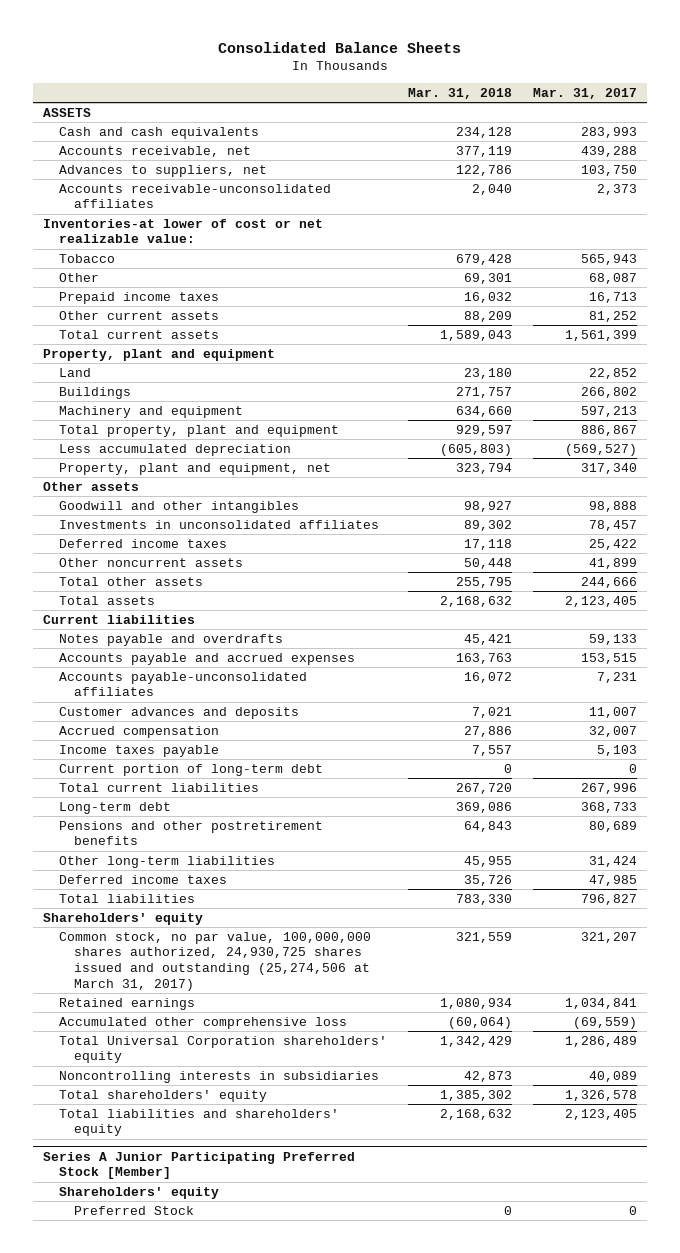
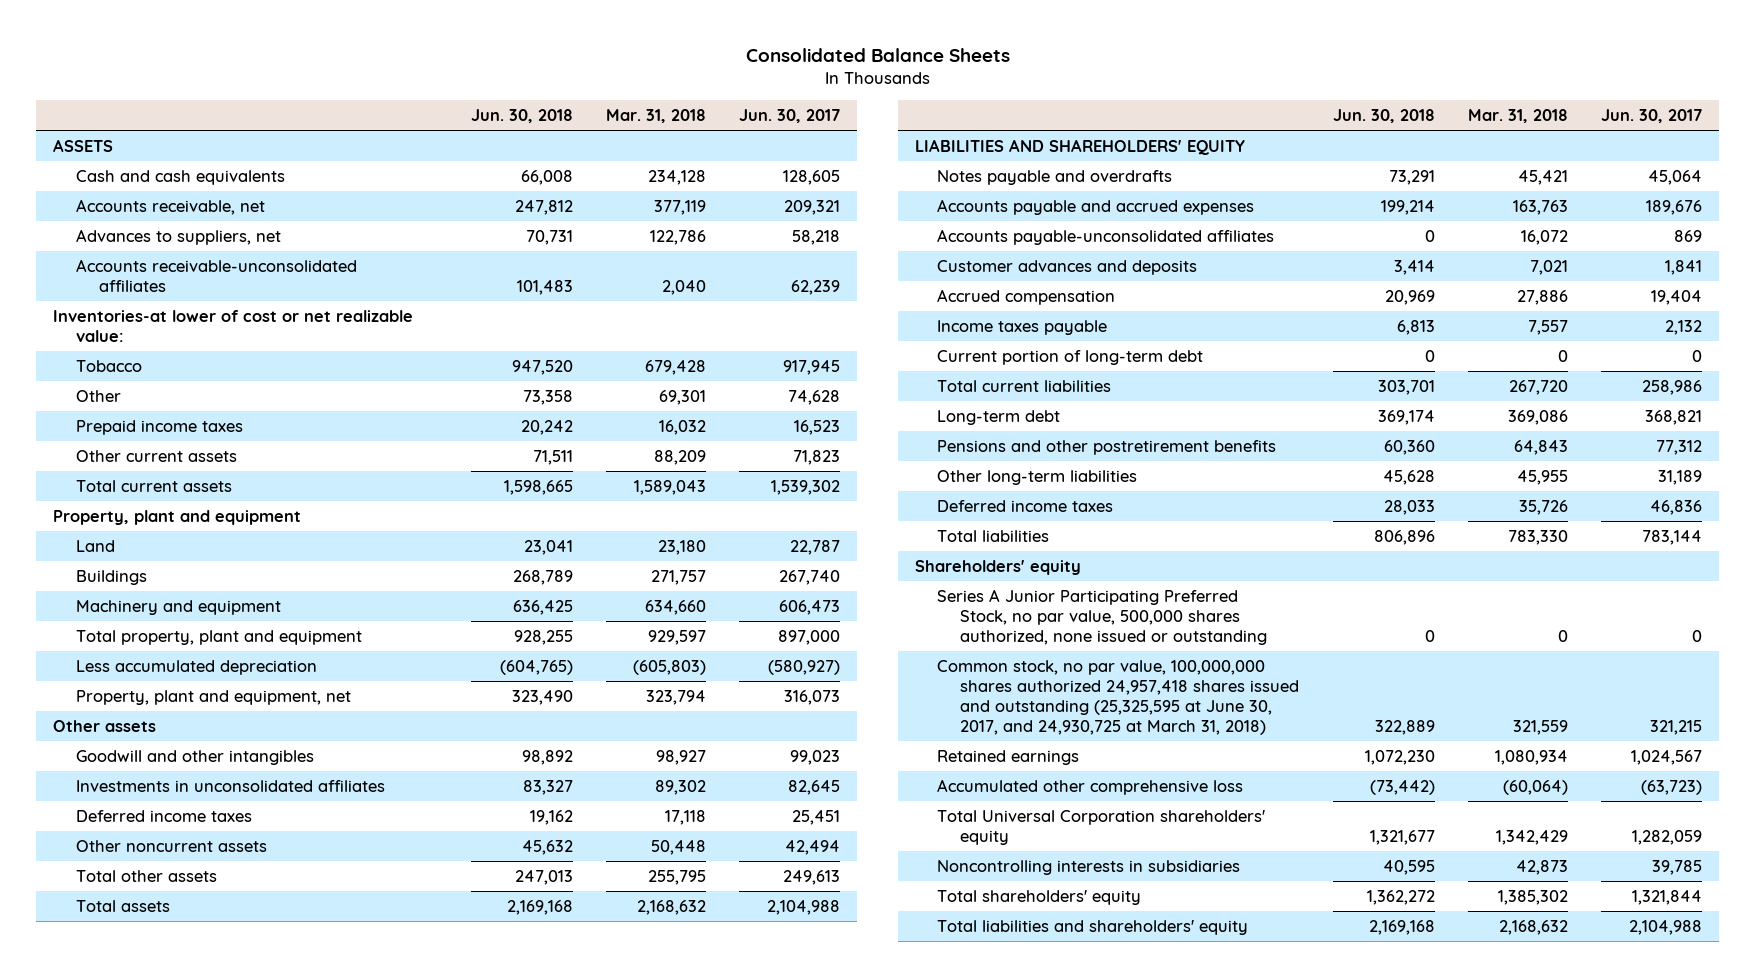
[532,87,637,99] Mar. 31, 2017 -> none
none -> [471,108,574,123] Jun. 30, 2018
none -> [739,108,841,123] Jun. 30, 2017
[43,614,196,624] Current liabilities -> none
none -> [914,139,1245,156] LIABILITIES AND SHAREHOLDERS' EQUITY
none -> [937,589,1268,646] Series A Junior Participating Preferred Stock, no par value, 500,000 shares authorized, none issued or outstanding
[58,931,371,991] Common stock, no par value, 100,000,000 shares authorized, 24,930,725 shares issued and outstanding (25,274,506 at March 31, 2017) -> [937,660,1300,736] Common stock, no par value, 100,000,000 shares authorized 24,957,418 shares issued and outstanding (25,325,595 at June 30, 2017, and 24,930,725 at March 31, 2018)
[43,1151,356,1180] Series A Junior Participating Preferred Stock [Member] -> none
[58,1186,219,1199] Shareholders' equity -> none
[74,1205,195,1215] Preferred Stock -> none

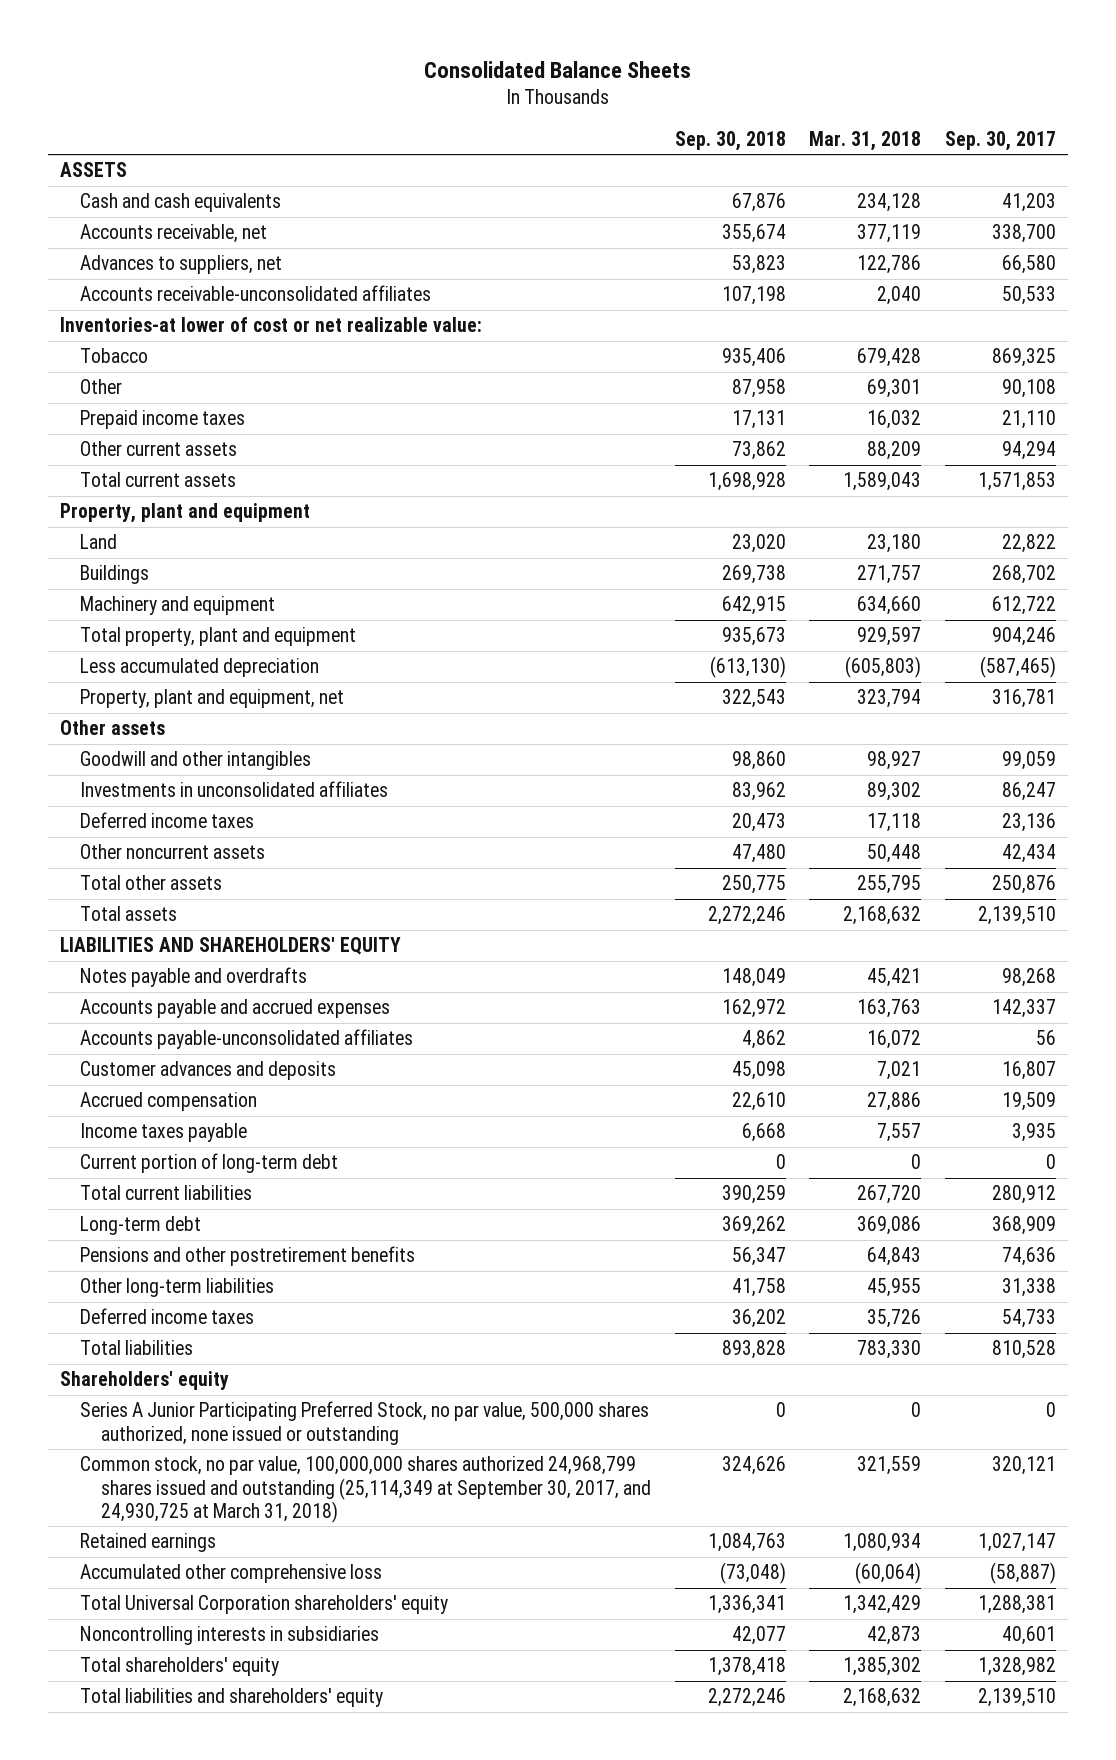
[471,108,574,123] Jun. 30, 2018 -> none
[739,108,841,123] Jun. 30, 2017 -> none
none -> [674,130,786,151] Sep. 30, 2018
none -> [944,130,1056,151] Sep. 30, 2017
[937,660,1300,736] Common stock, no par value, 100,000,000 shares authorized 24,957,418 shares issued and outstanding (25,325,595 at June 30, 2017, and 24,930,725 at March 31, 2018) -> [80,1456,652,1523] Common stock, no par value, 100,000,000 shares authorized 24,968,799 shares issued and outstanding (25,114,349 at September 30, 2017, and 24,930,725 at March 31, 2018)

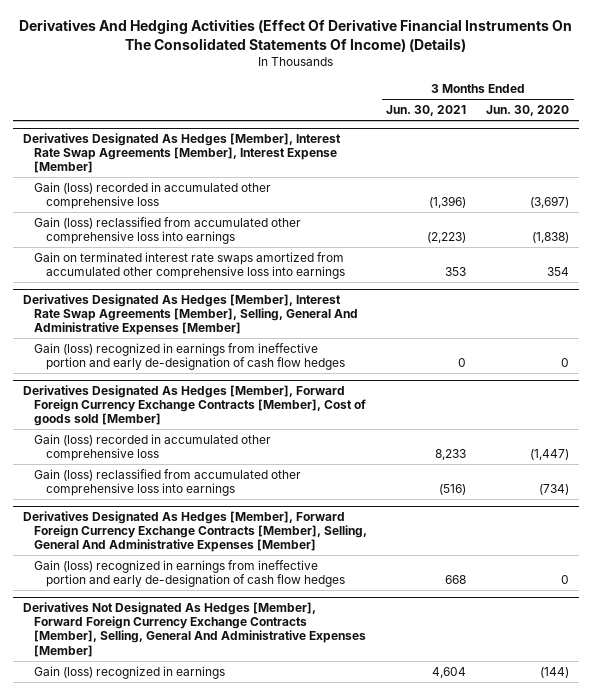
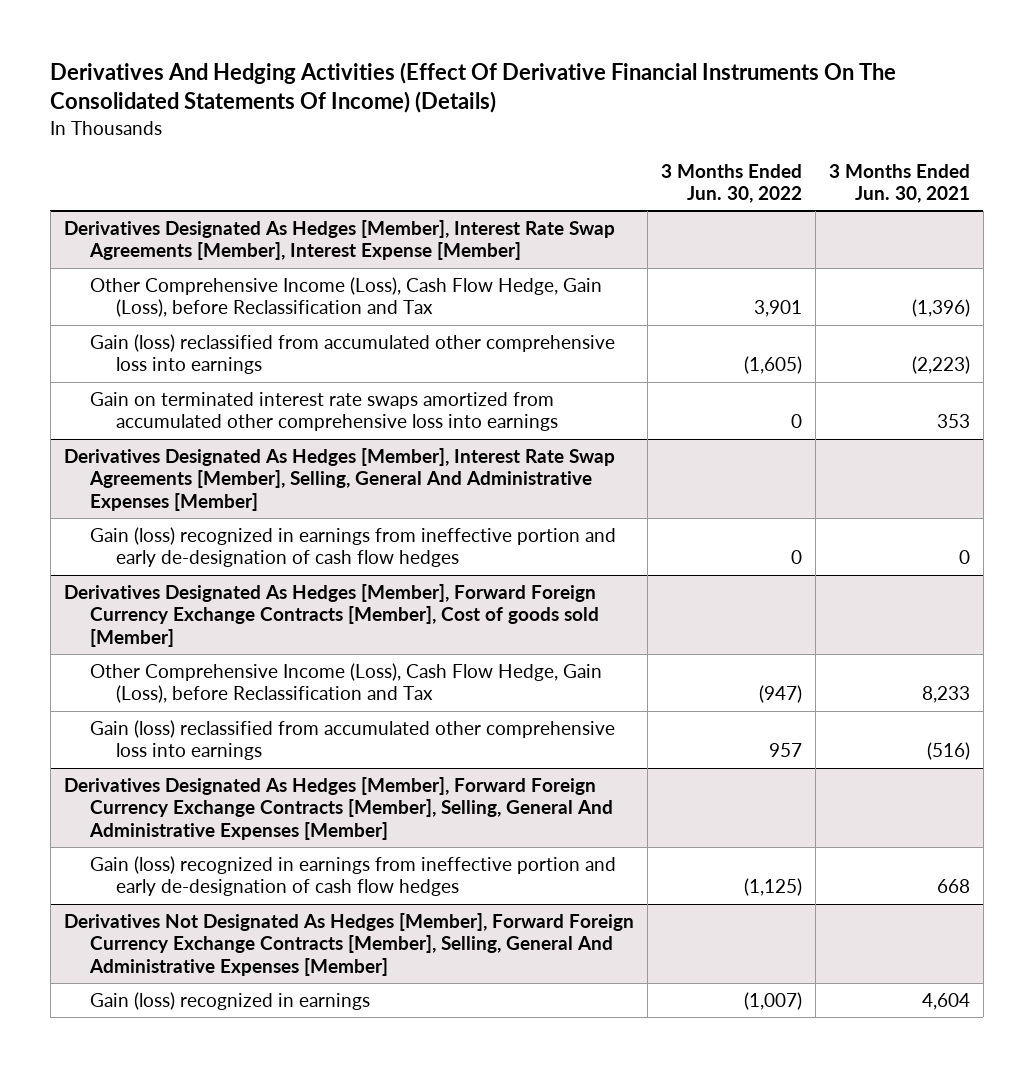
[485,105,569,117] Jun. 30, 2020 -> none
none -> [660,163,802,204] 3 Months Ended Jun. 30, 2022
[34,181,272,209] Gain (loss) recorded in accumulated other comprehensive loss -> [89,276,602,318] Other Comprehensive Income (Loss), Cash Flow Hedge, Gain (Loss), before Reclassification and Tax
[34,433,272,461] Gain (loss) recorded in accumulated other comprehensive loss -> [89,662,602,704] Other Comprehensive Income (Loss), Cash Flow Hedge, Gain (Loss), before Reclassification and Tax

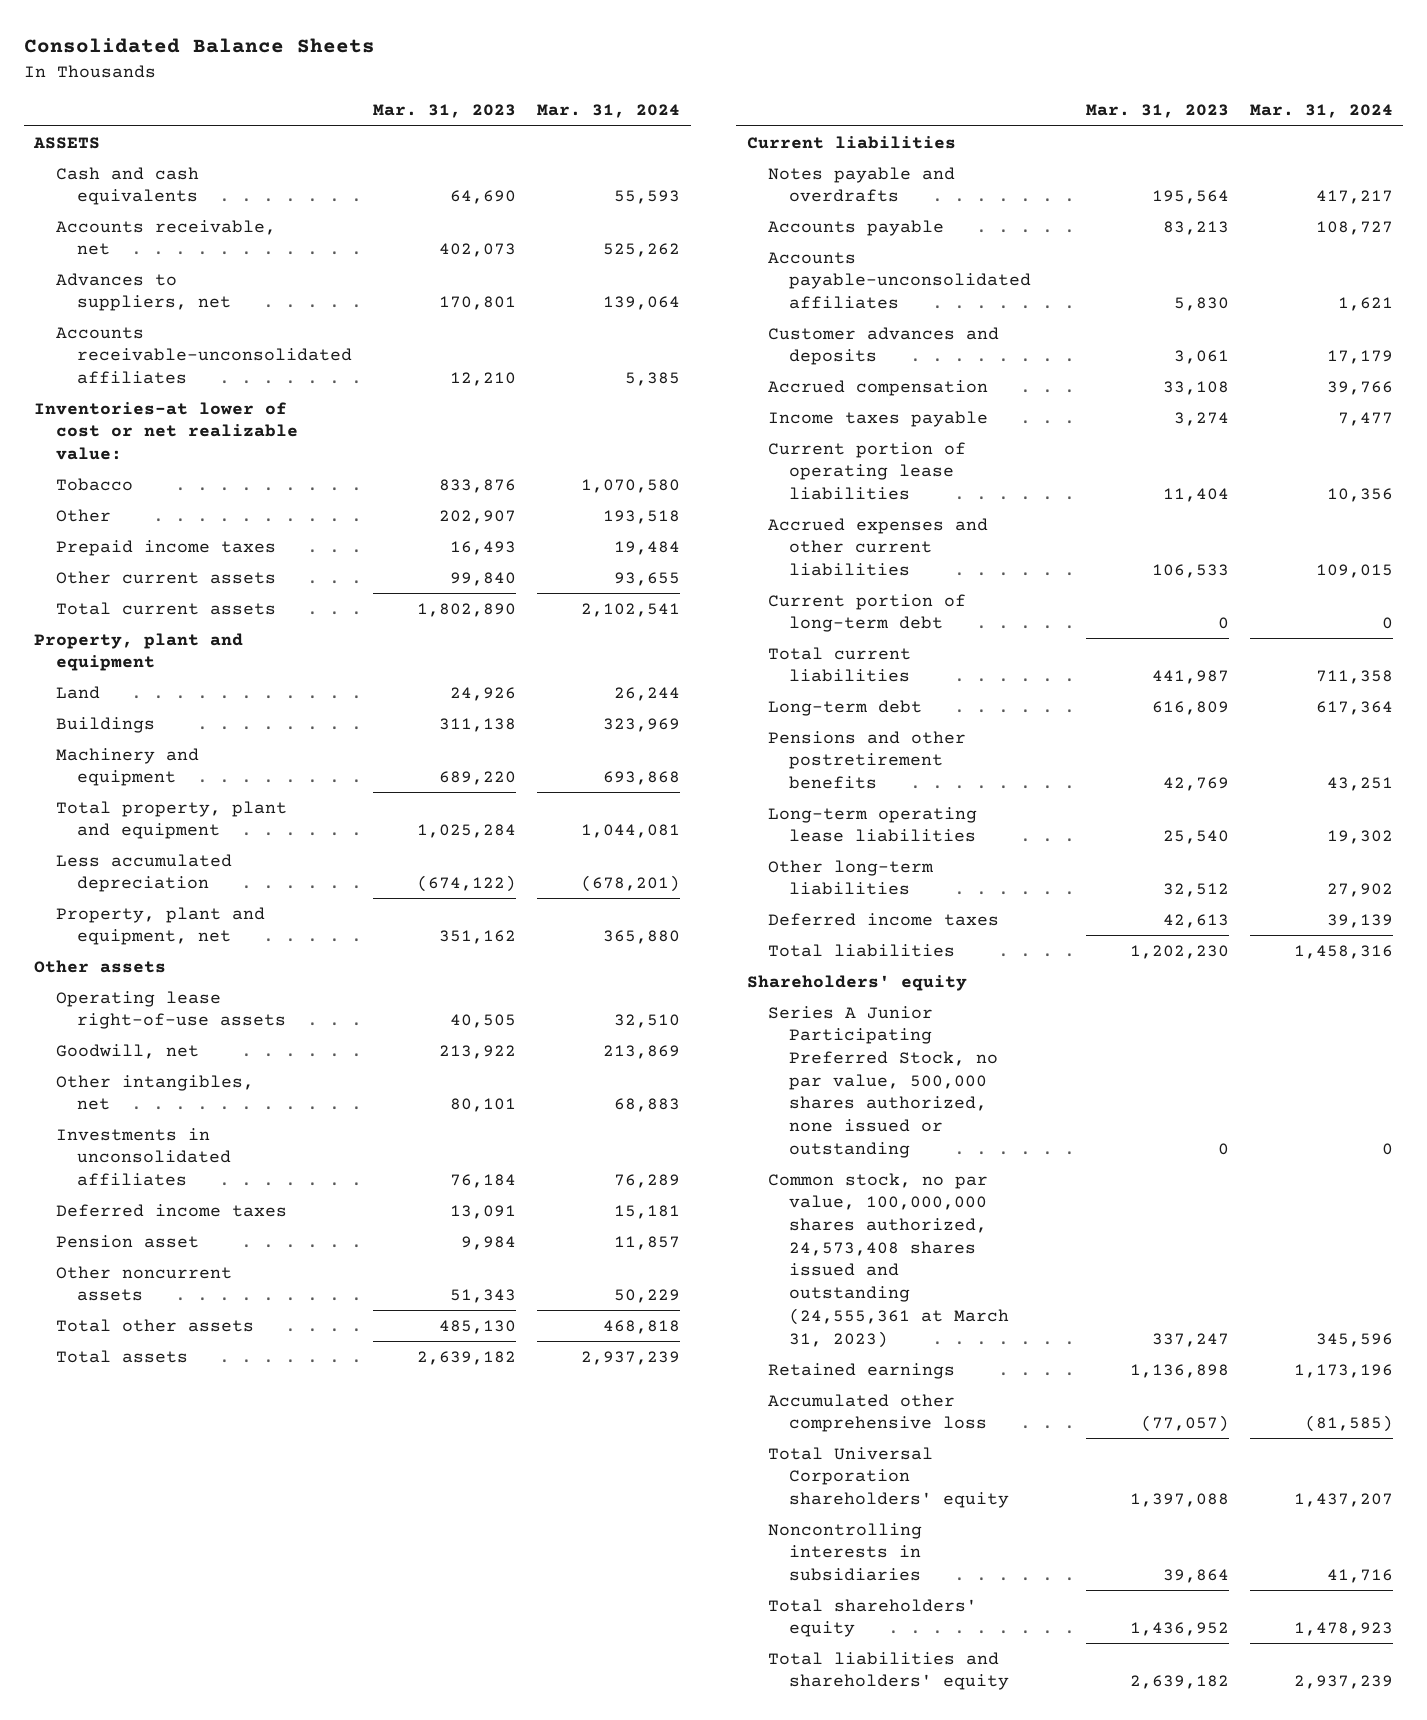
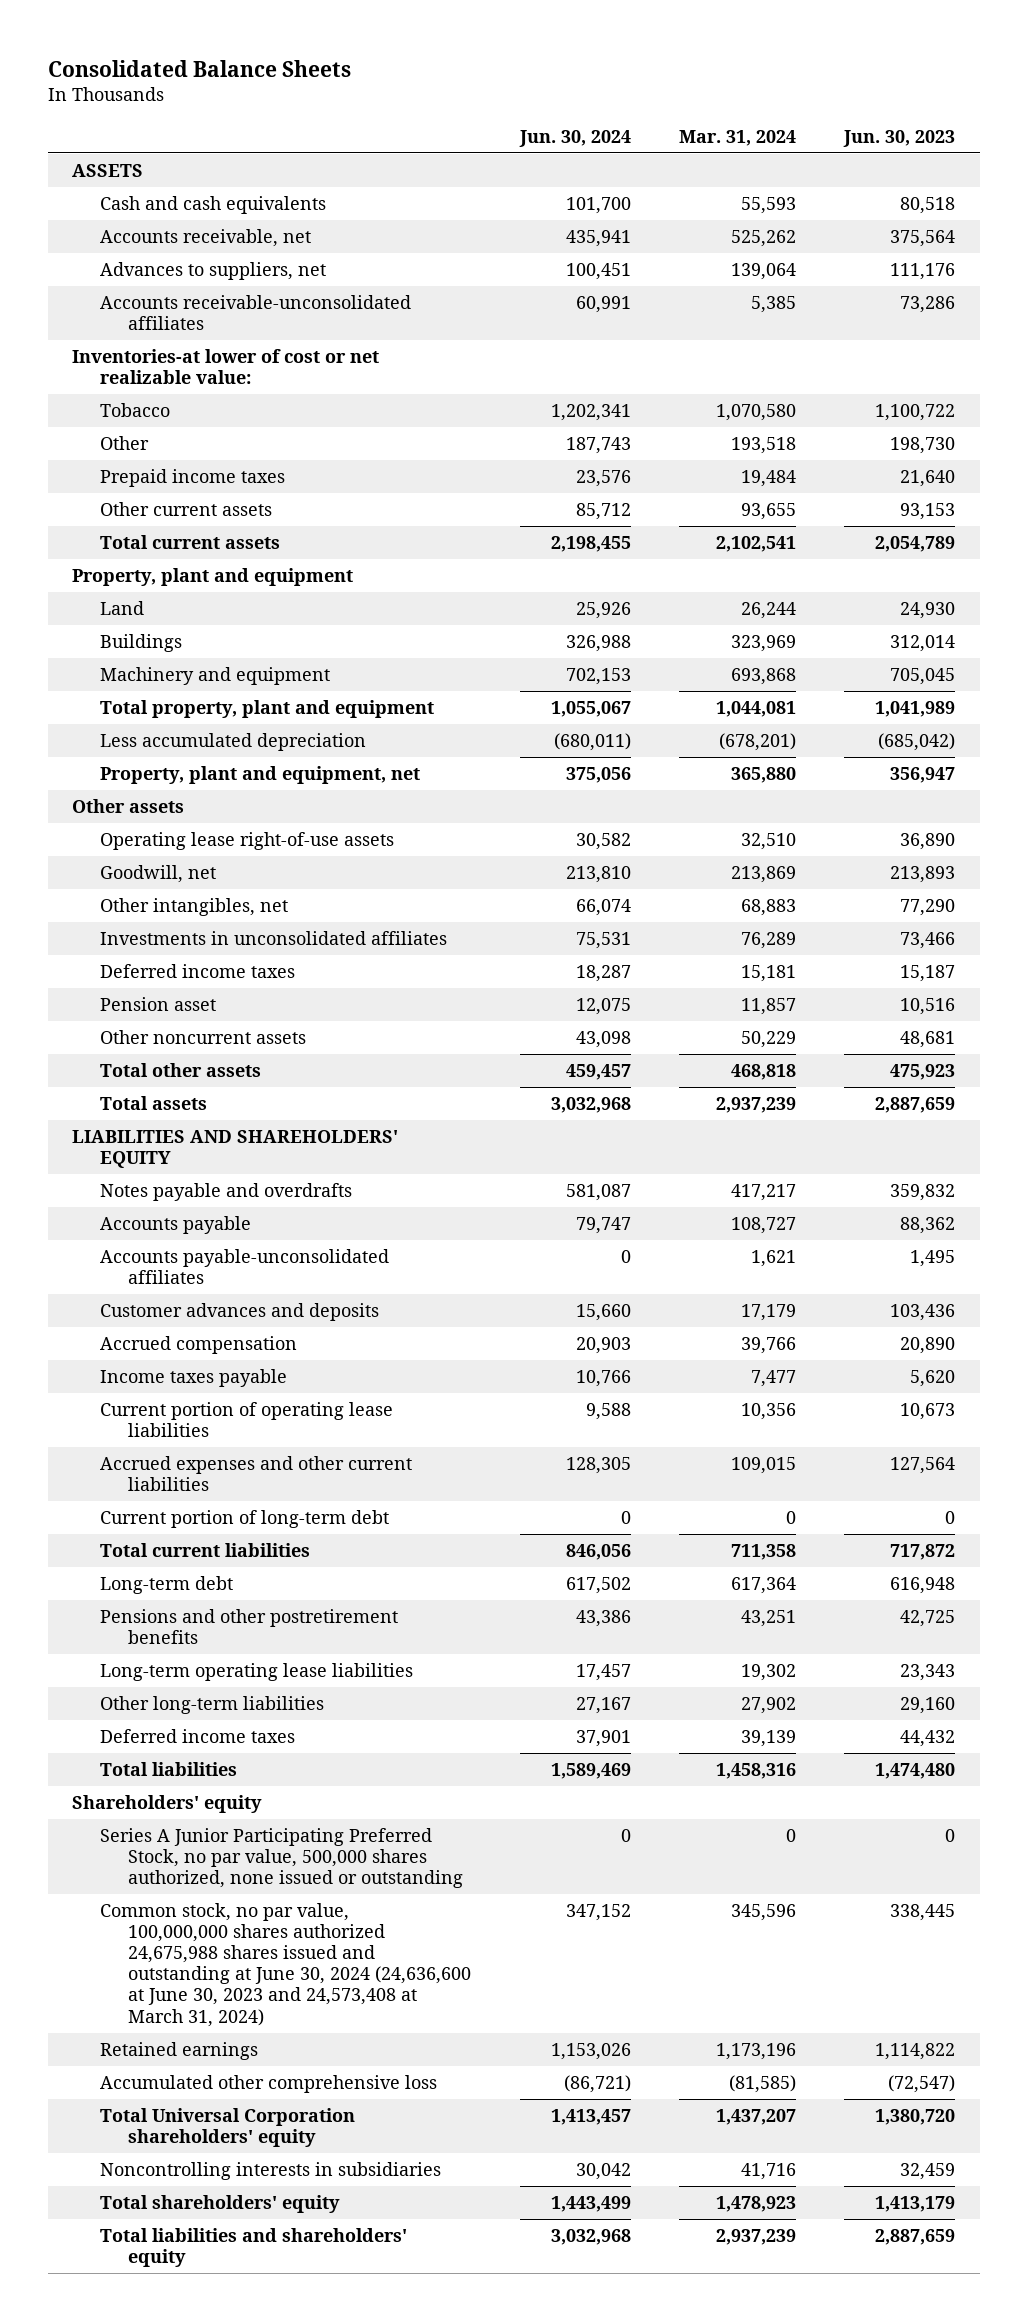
[372,104,516,119] Mar. 31, 2023 -> none
none -> [518,129,631,147] Jun. 30, 2024
none -> [843,129,956,147] Jun. 30, 2023
[747,135,957,149] Current liabilities -> none
none -> [72,1130,399,1169] LIABILITIES AND SHAREHOLDERS' EQUITY
[768,1172,1010,1348] Common stock, no par value, 100,000,000 shares authorized, 24,573,408 shares issued and outstanding (24,555,361 at March 31, 2023) -> [100,1903,472,2027] Common stock, no par value, 100,000,000 shares authorized 24,675,988 shares issued and outstanding at June 30, 2024 (24,636,600 at June 30, 2023 and 24,573,408 at March 31, 2024)

